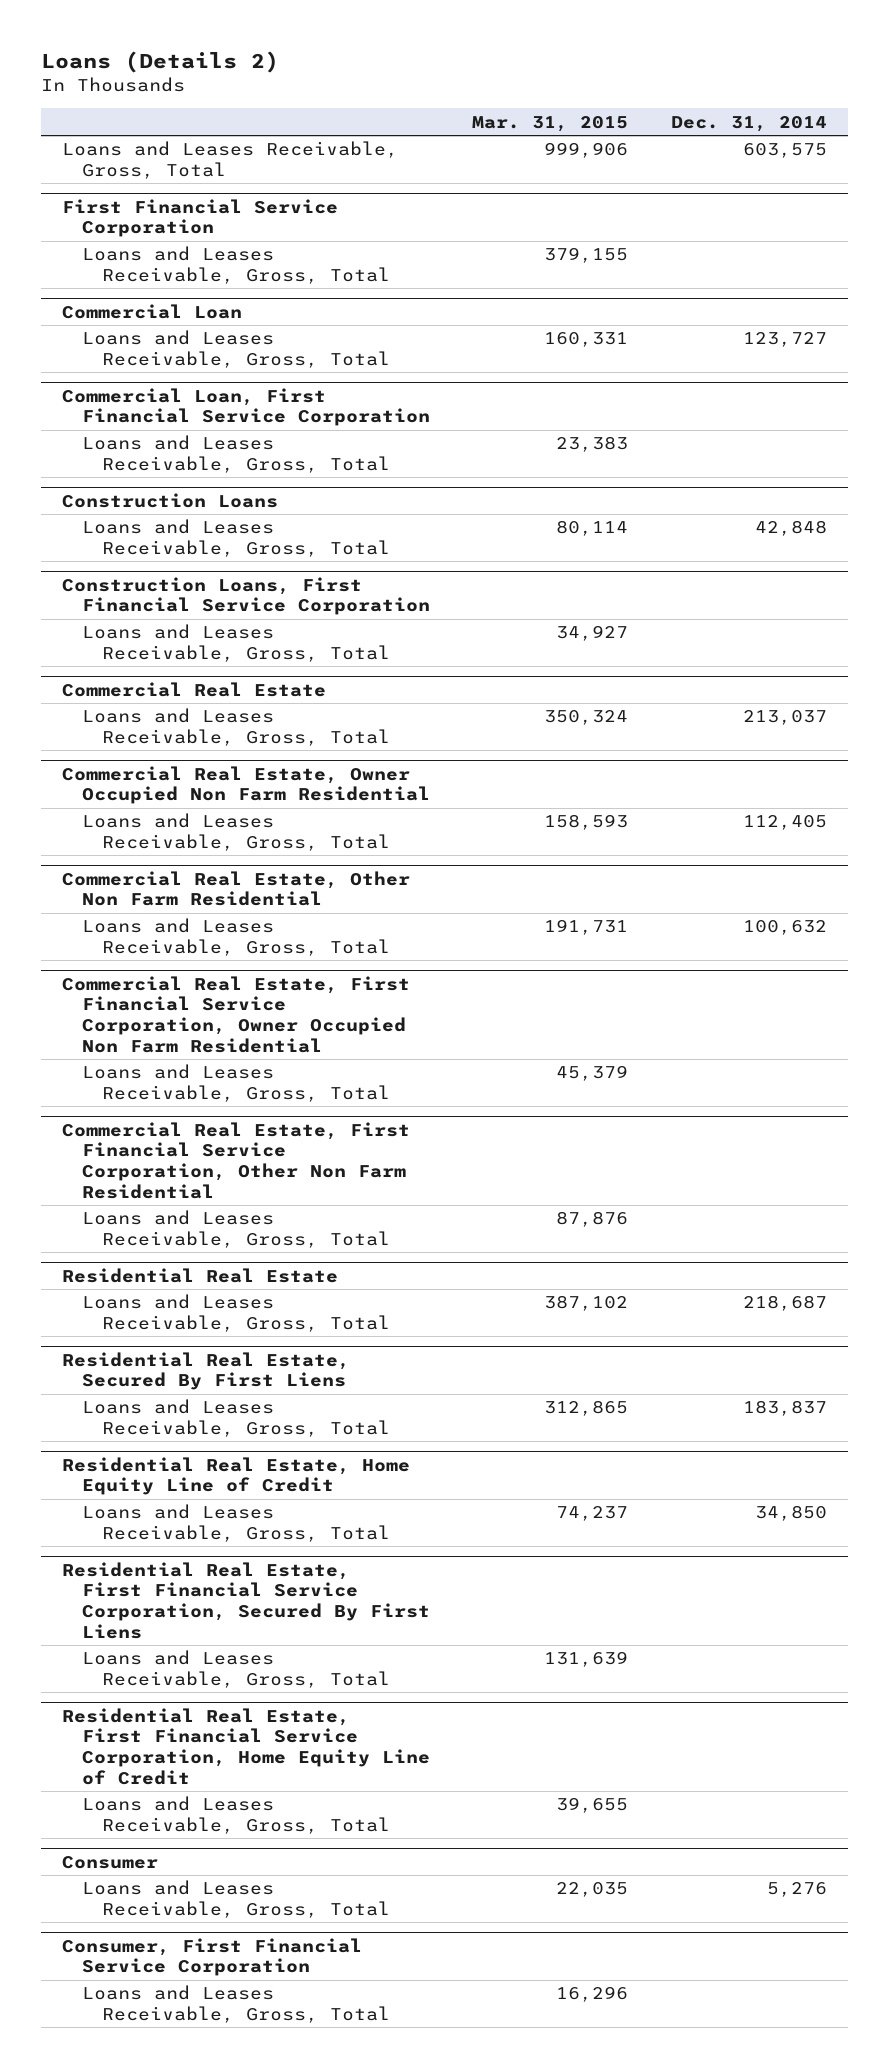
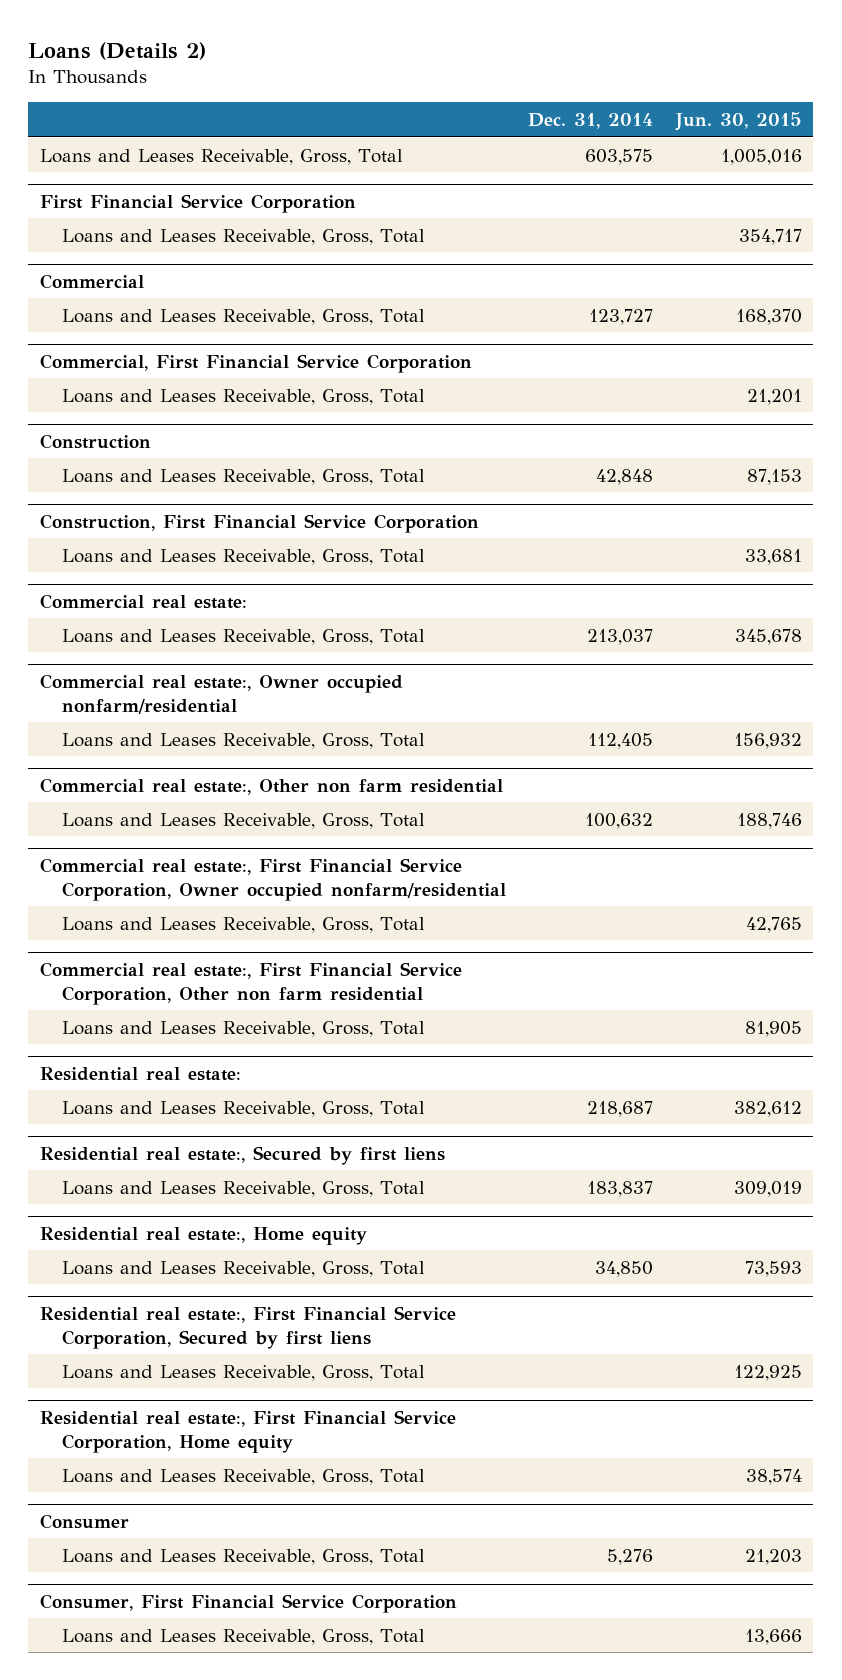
[472,115,629,132] Mar. 31, 2015 -> none
none -> [674,111,802,131] Jun. 30, 2015
[62,303,243,319] Commercial Loan -> [39,273,144,289] Commercial
[62,387,431,427] Commercial Loan, First Financial Service Corporation -> [39,353,472,373] Commercial, First Financial Service Corporation
[62,492,279,508] Construction Loans -> [39,433,151,449] Construction
[62,576,431,616] Construction Loans, First Financial Service Corporation -> [39,513,479,533] Construction, First Financial Service Corporation
[62,681,327,697] Commercial Real Estate -> [39,593,247,609] Commercial real estate:
[62,765,431,805] Commercial Real Estate, Owner Occupied Non Farm Residential -> [39,673,403,714] Commercial real estate:, Owner occupied nonfarm/residential
[62,870,411,907] Commercial Real Estate, Other Non Farm Residential -> [39,777,503,795] Commercial real estate:, Other non farm residential
[62,975,411,1053] Commercial Real Estate, First Financial Service Corporation, Owner Occupied Non Farm Residential -> [39,857,506,901] Commercial real estate:, First Financial Service Corporation, Owner occupied nonfarm/residential
[62,1121,411,1199] Commercial Real Estate, First Financial Service Corporation, Other Non Farm Residential -> [39,961,462,1005] Commercial real estate:, First Financial Service Corporation, Other non farm residential
[62,1267,339,1283] Residential Real Estate -> [39,1066,241,1081] Residential real estate:
[62,1351,351,1391] Residential Real Estate, Secured By First Liens -> [39,1145,445,1165] Residential real estate:, Secured by first liens
[62,1456,411,1496] Residential Real Estate, Home Equity Line of Credit -> [39,1226,367,1245] Residential real estate:, Home equity
[62,1561,431,1639] Residential Real Estate, First Financial Service Corporation, Secured By First Liens -> [39,1305,456,1349] Residential real estate:, First Financial Service Corporation, Secured by first liens
[62,1707,431,1785] Residential Real Estate, First Financial Service Corporation, Home Equity Line of Credit -> [39,1409,456,1453] Residential real estate:, First Financial Service Corporation, Home equity

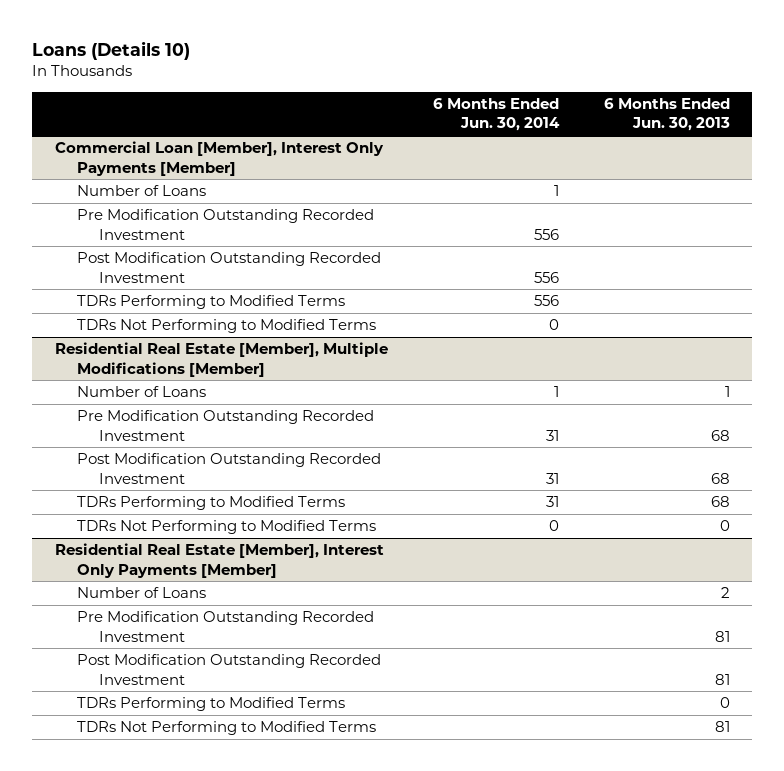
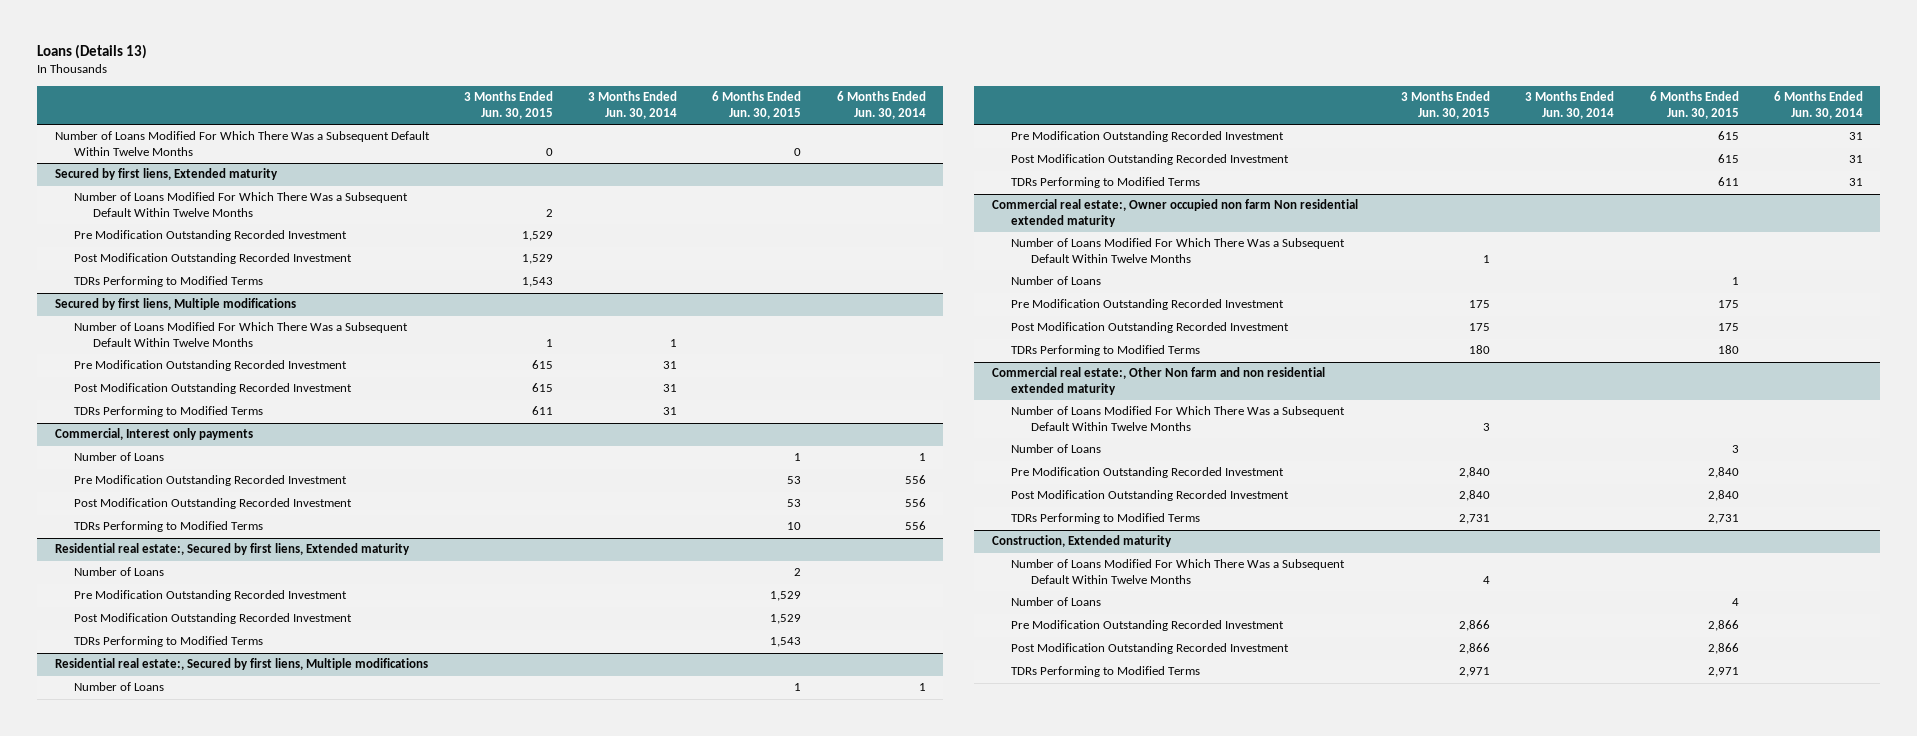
[32,40,191,60] Loans (Details 10) -> [37,44,148,60] Loans (Details 13)
[603,97,730,132] 6 Months Ended Jun. 30, 2013 -> none
none -> [463,90,553,119] 3 Months Ended Jun. 30, 2015
none -> [588,90,678,119] 3 Months Ended Jun. 30, 2014
none -> [712,90,802,119] 6 Months Ended Jun. 30, 2015
none -> [54,131,430,157] Number of Loans Modified For Which There Was a Subsequent Default Within Twelve Months
none -> [54,168,278,181] Secured by first liens, Extended maturity
none -> [73,192,408,218] Number of Loans Modified For Which There Was a Subsequent Default Within Twelve Months
none -> [73,230,347,242] Pre Modification Outstanding Recorded Investment
none -> [73,253,352,265] Post Modification Outstanding Recorded Investment
none -> [73,276,263,288] TDRs Performing to Modified Terms
none -> [54,298,296,311] Secured by first liens, Multiple modifications
none -> [73,322,408,348] Number of Loans Modified For Which There Was a Subsequent Default Within Twelve Months
none -> [73,360,347,372] Pre Modification Outstanding Recorded Investment
none -> [73,383,352,395] Post Modification Outstanding Recorded Investment
none -> [73,406,263,418] TDRs Performing to Modified Terms
[54,141,384,176] Commercial Loan [Member], Interest Only Payments [Member] -> [54,428,253,441] Commercial, Interest only payments
[76,319,376,334] TDRs Not Performing to Modified Terms -> none
none -> [54,543,410,556] Residential real estate:, Secured by first liens, Extended maturity
none -> [73,567,164,577] Number of Loans
none -> [73,590,347,602] Pre Modification Outstanding Recorded Investment
none -> [73,613,352,625] Post Modification Outstanding Recorded Investment
none -> [73,636,263,648] TDRs Performing to Modified Terms
[54,342,388,377] Residential Real Estate [Member], Multiple Modifications [Member] -> [54,658,428,671] Residential real estate:, Secured by first liens, Multiple modifications
[76,520,376,535] TDRs Not Performing to Modified Terms -> none
[54,543,384,578] Residential Real Estate [Member], Interest Only Payments [Member] -> none
[76,587,206,599] Number of Loans -> none
[76,611,374,642] Pre Modification Outstanding Recorded Investment -> none
[76,654,381,685] Post Modification Outstanding Recorded Investment -> none
[76,697,345,712] TDRs Performing to Modified Terms -> none
[76,721,376,736] TDRs Not Performing to Modified Terms -> none
none -> [991,199,1358,228] Commercial real estate:, Owner occupied non farm Non residential extended maturity
none -> [1011,238,1346,264] Number of Loans Modified For Which There Was a Subsequent Default Within Twelve Months
none -> [1011,276,1102,286] Number of Loans
none -> [1011,299,1285,311] Pre Modification Outstanding Recorded Investment
none -> [1011,322,1290,334] Post Modification Outstanding Recorded Investment
none -> [1011,345,1201,357] TDRs Performing to Modified Terms
none -> [991,367,1325,396] Commercial real estate:, Other Non farm and non residential extended maturity
none -> [1011,406,1346,432] Number of Loans Modified For Which There Was a Subsequent Default Within Twelve Months
none -> [1011,444,1102,454] Number of Loans
none -> [1011,467,1285,479] Pre Modification Outstanding Recorded Investment
none -> [1011,490,1290,502] Post Modification Outstanding Recorded Investment
none -> [1011,513,1201,525] TDRs Performing to Modified Terms
none -> [991,535,1172,548] Construction, Extended maturity
none -> [1011,559,1346,585] Number of Loans Modified For Which There Was a Subsequent Default Within Twelve Months
none -> [1011,597,1102,607] Number of Loans
none -> [1011,620,1285,632] Pre Modification Outstanding Recorded Investment
none -> [1011,643,1290,655] Post Modification Outstanding Recorded Investment
none -> [1011,666,1201,678] TDRs Performing to Modified Terms

